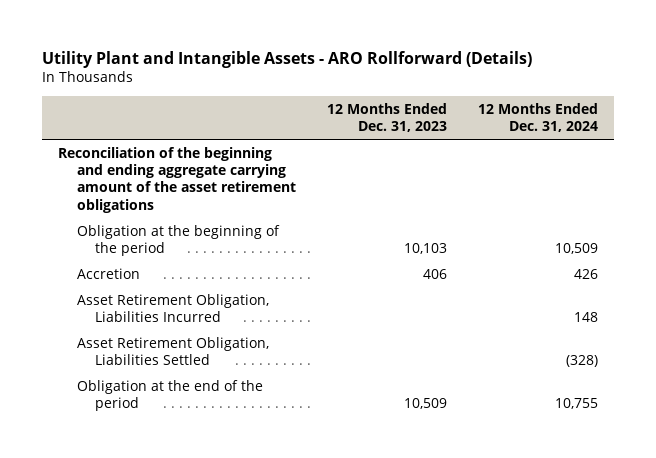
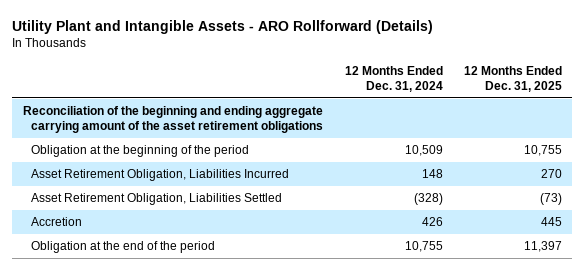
[326,102,447,133] 12 Months Ended Dec. 31, 2023 -> none
none -> [463,65,562,92] 12 Months Ended Dec. 31, 2025
[76,267,140,279] Accretion -> [31,217,83,227] Accretion

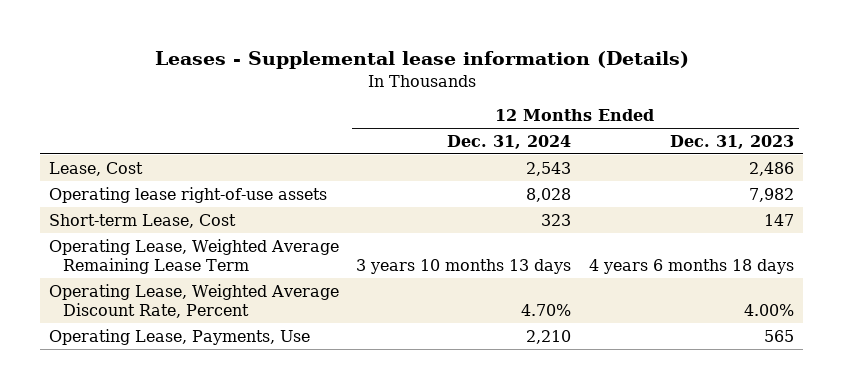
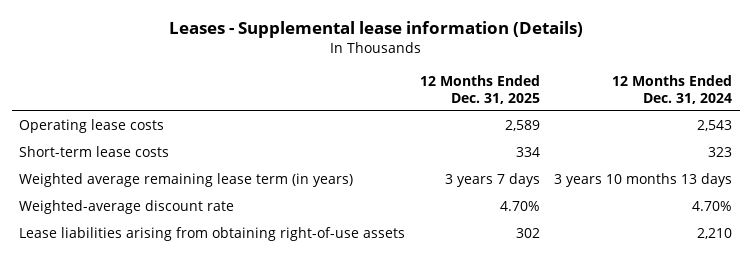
[670,134,795,149] Dec. 31, 2023 -> none
none -> [419,74,540,104] 12 Months Ended Dec. 31, 2025
[48,186,327,203] Operating lease right-of-use assets -> none
[48,161,143,176] Lease, Cost -> [18,119,164,134] Operating lease costs
[48,213,236,228] Short-term Lease, Cost -> [18,146,169,158] Short-term lease costs
[48,238,339,274] Operating Lease, Weighted Average Remaining Lease Term -> [18,173,353,188] Weighted average remaining lease term (in years)
[48,283,339,318] Operating Lease, Weighted Average Discount Rate, Percent -> [18,200,234,215] Weighted-average discount rate
[48,328,310,345] Operating Lease, Payments, Use -> [18,227,405,242] Lease liabilities arising from obtaining right-of-use assets

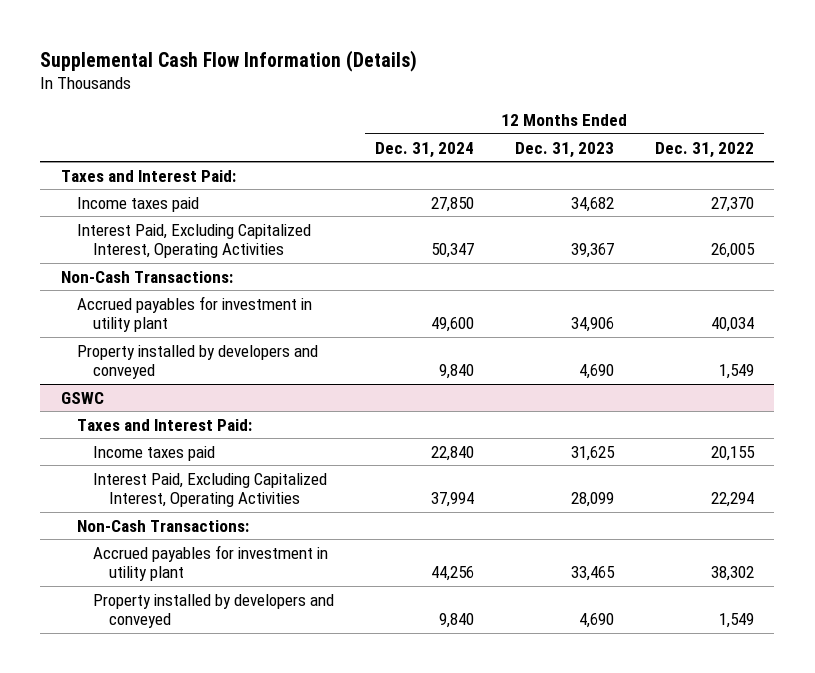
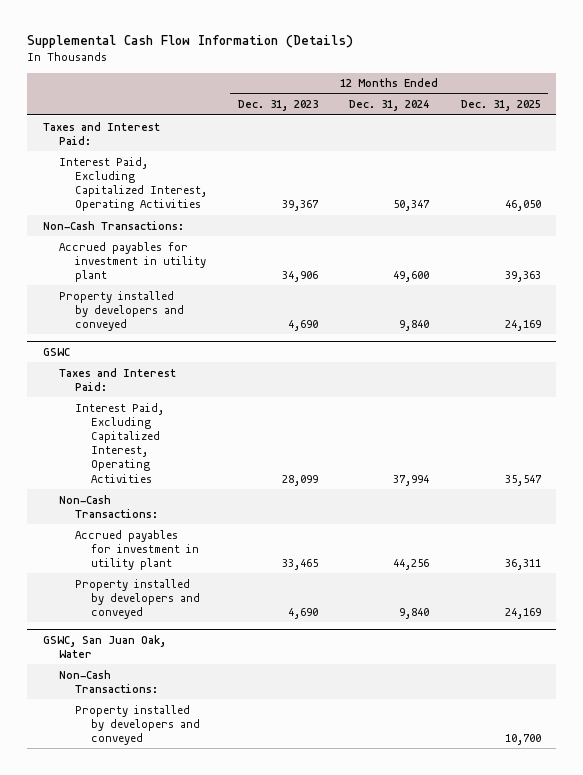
[654,141,754,158] Dec. 31, 2022 -> none
none -> [460,100,541,112] Dec. 31, 2025
[76,196,199,212] Income taxes paid -> none
[92,445,215,461] Income taxes paid -> none
none -> [42,634,166,658] GSWC, San Juan Oak, Water
none -> [58,669,159,693] Non-Cash Transactions:
none -> [75,704,201,745] Property installed by developers and conveyed

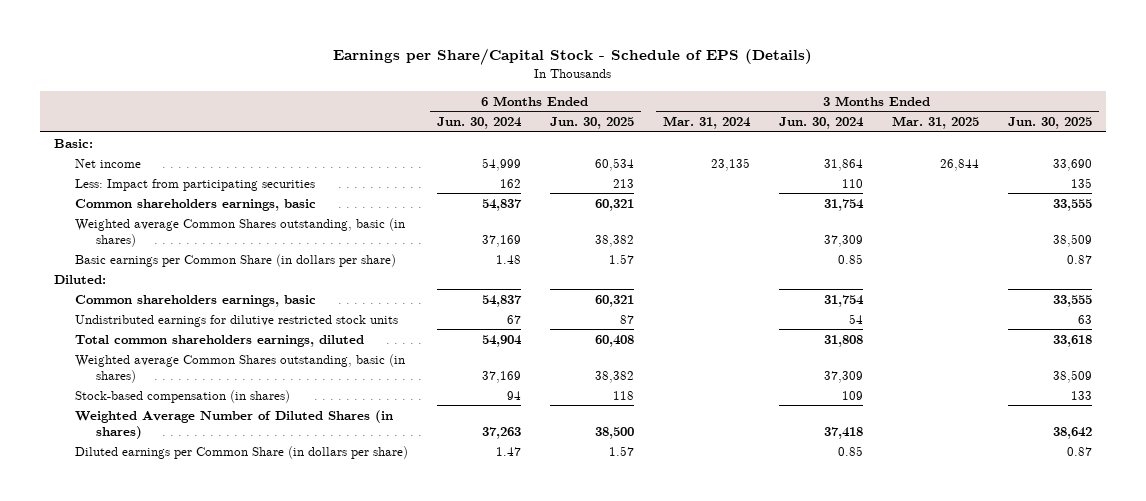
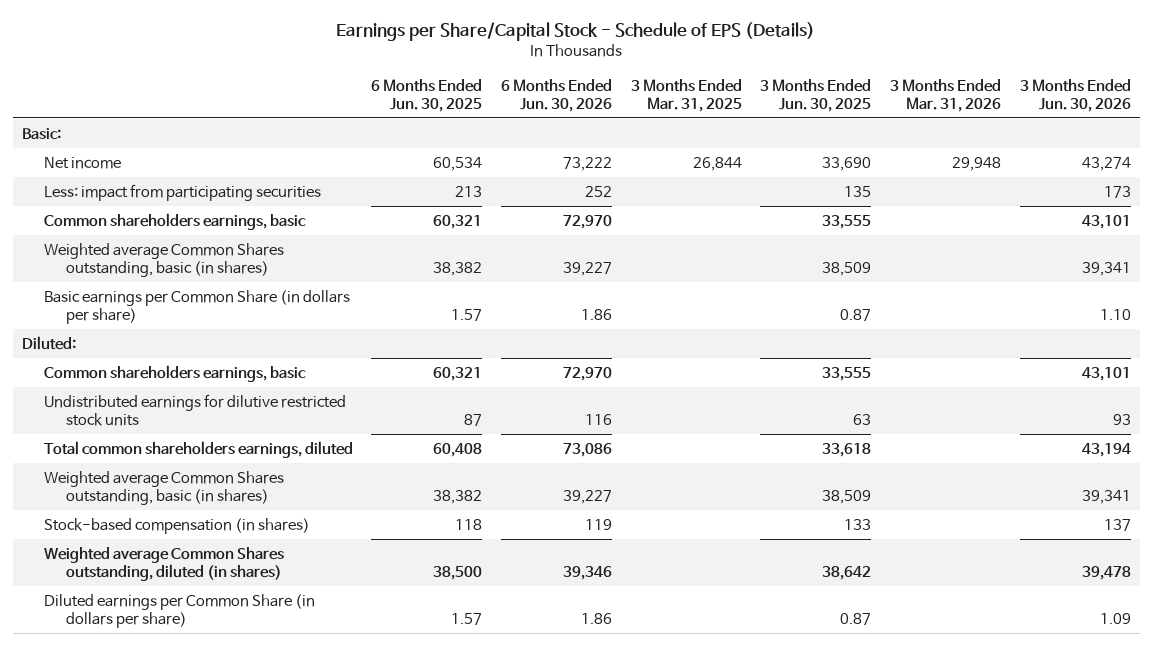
[436,117,522,130] Jun. 30, 2024 -> none
[662,116,751,130] Mar. 31, 2024 -> none
[778,117,864,130] Jun. 30, 2024 -> none
none -> [501,78,613,112] 6 Months Ended Jun. 30, 2026
none -> [890,78,1002,112] 3 Months Ended Mar. 31, 2026
none -> [1019,78,1131,112] 3 Months Ended Jun. 30, 2026
[74,178,315,191] Less: Impact from participating securities -> [43,183,321,201] Less: impact from participating securities
[74,409,393,439] Weighted Average Number of Diluted Shares (in shares) -> [43,546,284,581] Weighted average Common Shares outstanding, diluted (in shares)

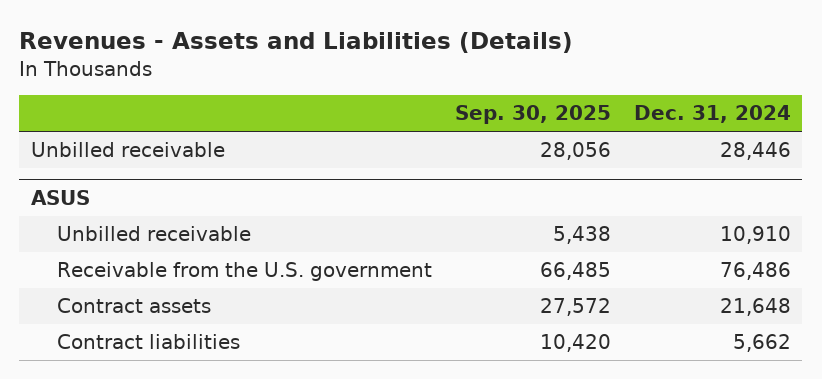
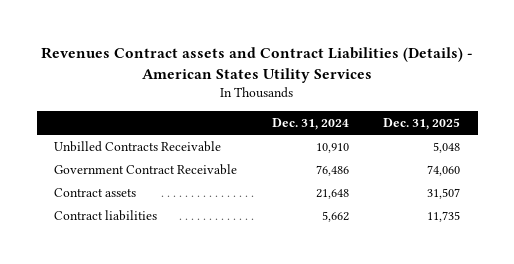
[19,32,574,54] Revenues - Assets and Liabilities (Details) -> [41,46,474,83] Revenues Contract assets and Contract Liabilities (Details) - American States Utility Services
[454,105,611,125] Sep. 30, 2025 -> none
none -> [383,118,461,131] Dec. 31, 2025
[30,190,90,206] ASUS -> none
[56,226,251,242] Unbilled receivable -> none
[30,142,225,158] Unbilled receivable -> [53,141,221,153] Unbilled Contracts Receivable
[719,142,791,161] 28,446 -> [315,143,349,154] 10,910
[56,262,432,282] Receivable from the U.S. government -> [53,164,237,176] Government Contract Receivable

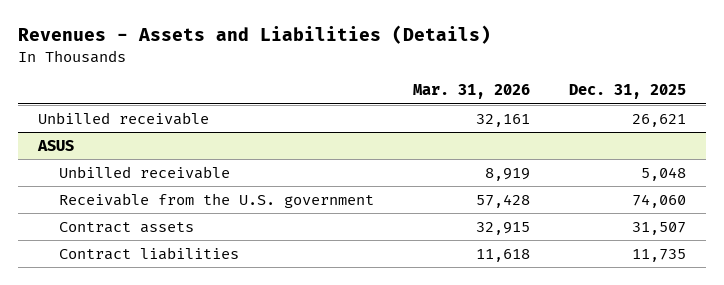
[41,46,474,83] Revenues Contract assets and Contract Liabilities (Details) - American States Utility Services -> [17,25,491,45] Revenues - Assets and Liabilities (Details)
[271,118,349,131] Dec. 31, 2024 -> none
none -> [412,84,530,100] Mar. 31, 2026
[53,141,221,153] Unbilled Contracts Receivable -> [37,111,209,125] Unbilled receivable
[433,142,461,154] 5,048 -> [632,113,687,127] 26,621
none -> [36,139,74,151] ASUS
none -> [58,165,230,179] Unbilled receivable
[53,164,237,176] Government Contract Receivable -> [58,192,374,208] Receivable from the U.S. government

